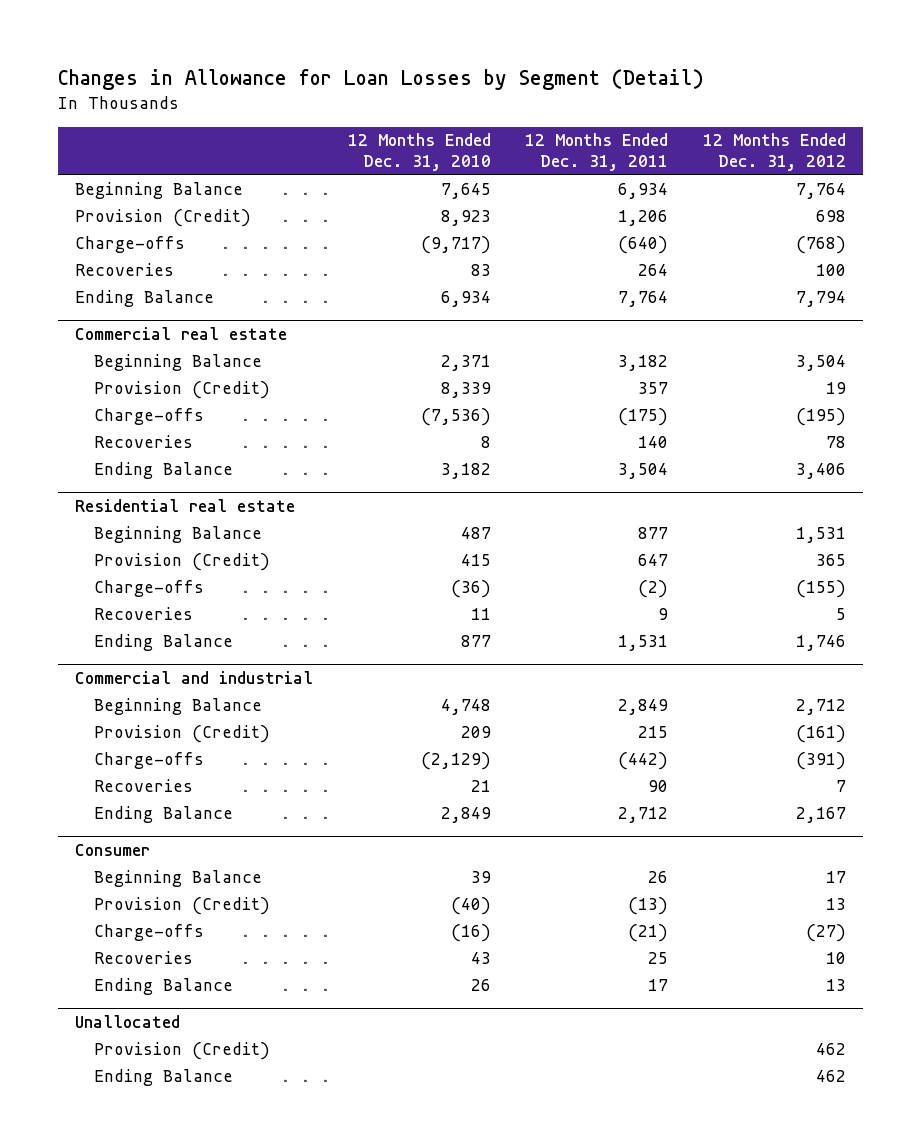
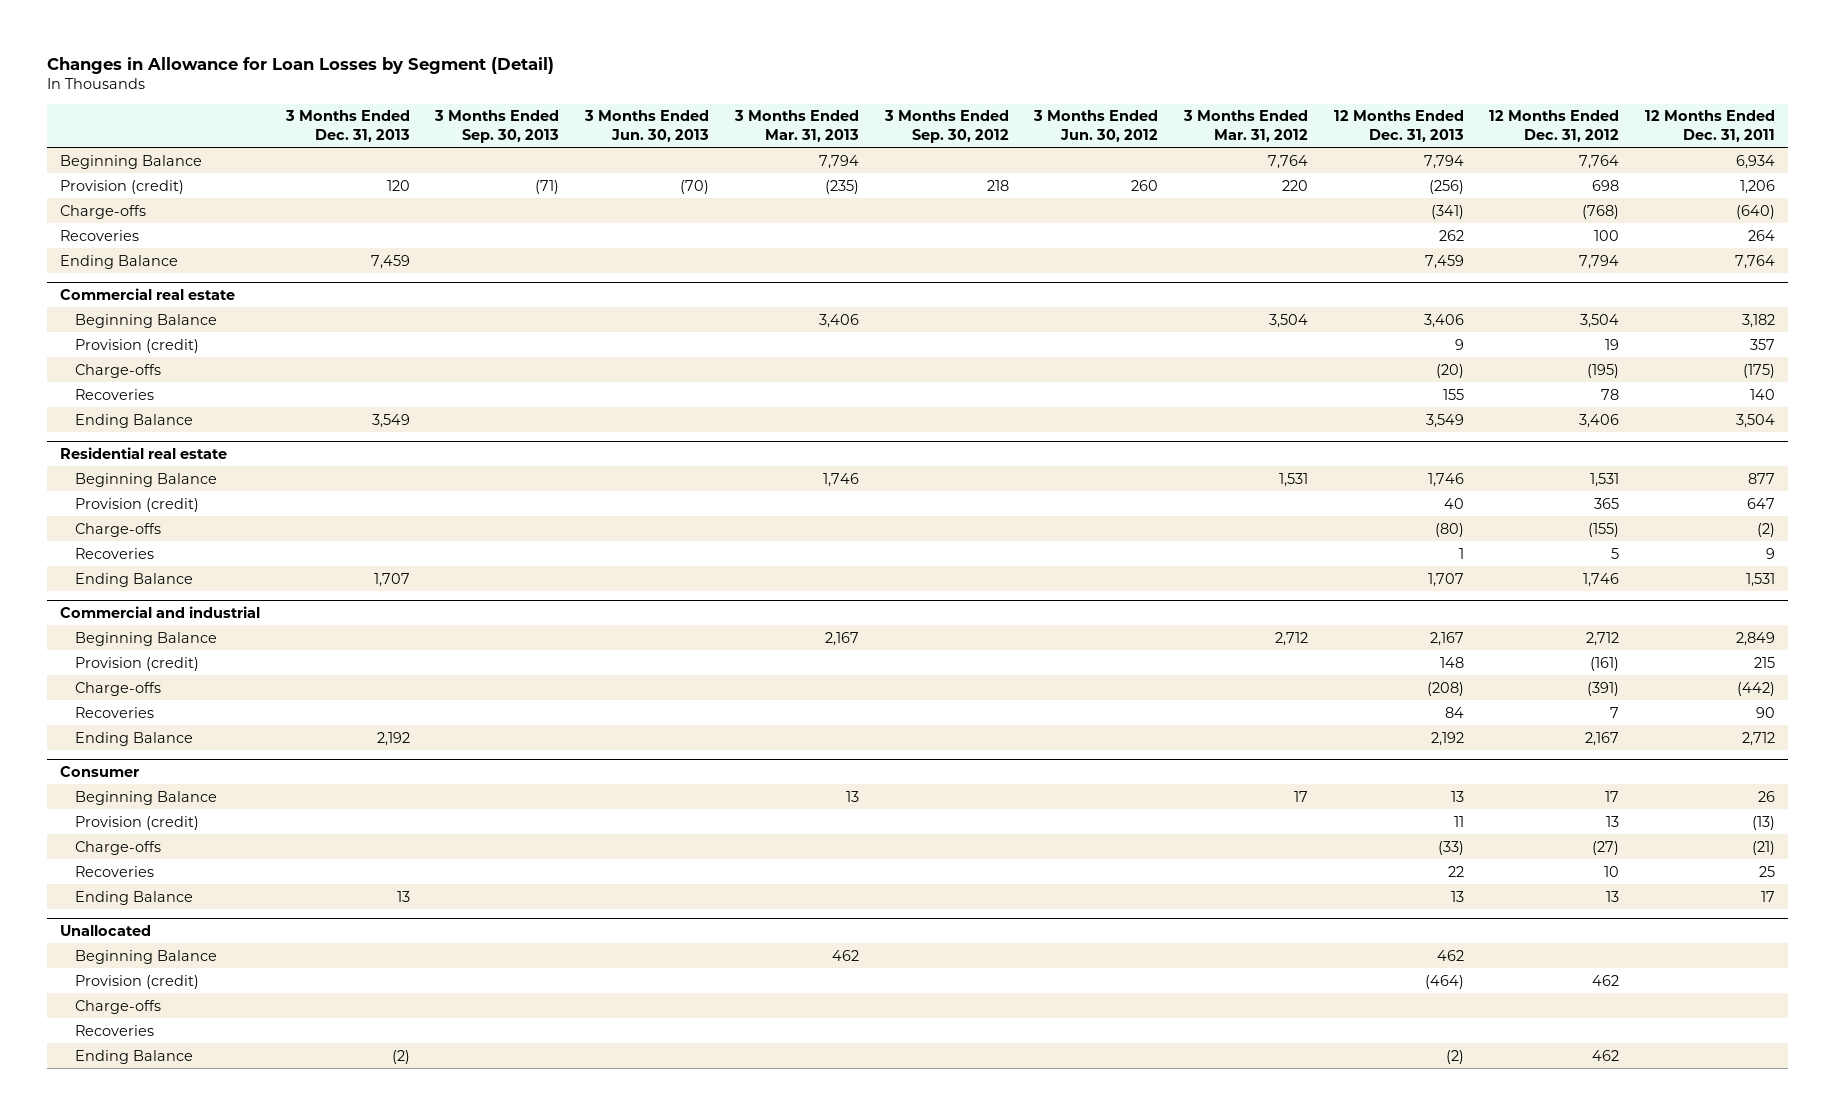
[347,133,491,171] 12 Months Ended Dec. 31, 2010 -> none
none -> [284,110,410,142] 3 Months Ended Dec. 31, 2013
none -> [434,110,560,143] 3 Months Ended Sep. 30, 2013
none -> [584,110,710,142] 3 Months Ended Jun. 30, 2013
none -> [733,110,859,142] 3 Months Ended Mar. 31, 2013
none -> [883,110,1009,143] 3 Months Ended Sep. 30, 2012
none -> [1033,110,1159,142] 3 Months Ended Jun. 30, 2012
none -> [1183,110,1309,142] 3 Months Ended Mar. 31, 2012
none -> [1333,110,1464,142] 12 Months Ended Dec. 31, 2013
[74,208,251,227] Provision (Credit) -> [59,179,184,194] Provision (credit)
[94,380,271,399] Provision (Credit) -> [75,338,200,353] Provision (credit)
[94,552,271,571] Provision (Credit) -> [75,497,200,512] Provision (credit)
[94,724,271,743] Provision (Credit) -> [75,656,200,671] Provision (credit)
[94,896,271,915] Provision (Credit) -> [75,815,200,830] Provision (credit)
none -> [75,949,218,964] Beginning Balance
[94,1041,271,1060] Provision (Credit) -> [75,974,200,989] Provision (credit)
none -> [75,999,162,1014] Charge-offs
none -> [75,1024,155,1036] Recoveries

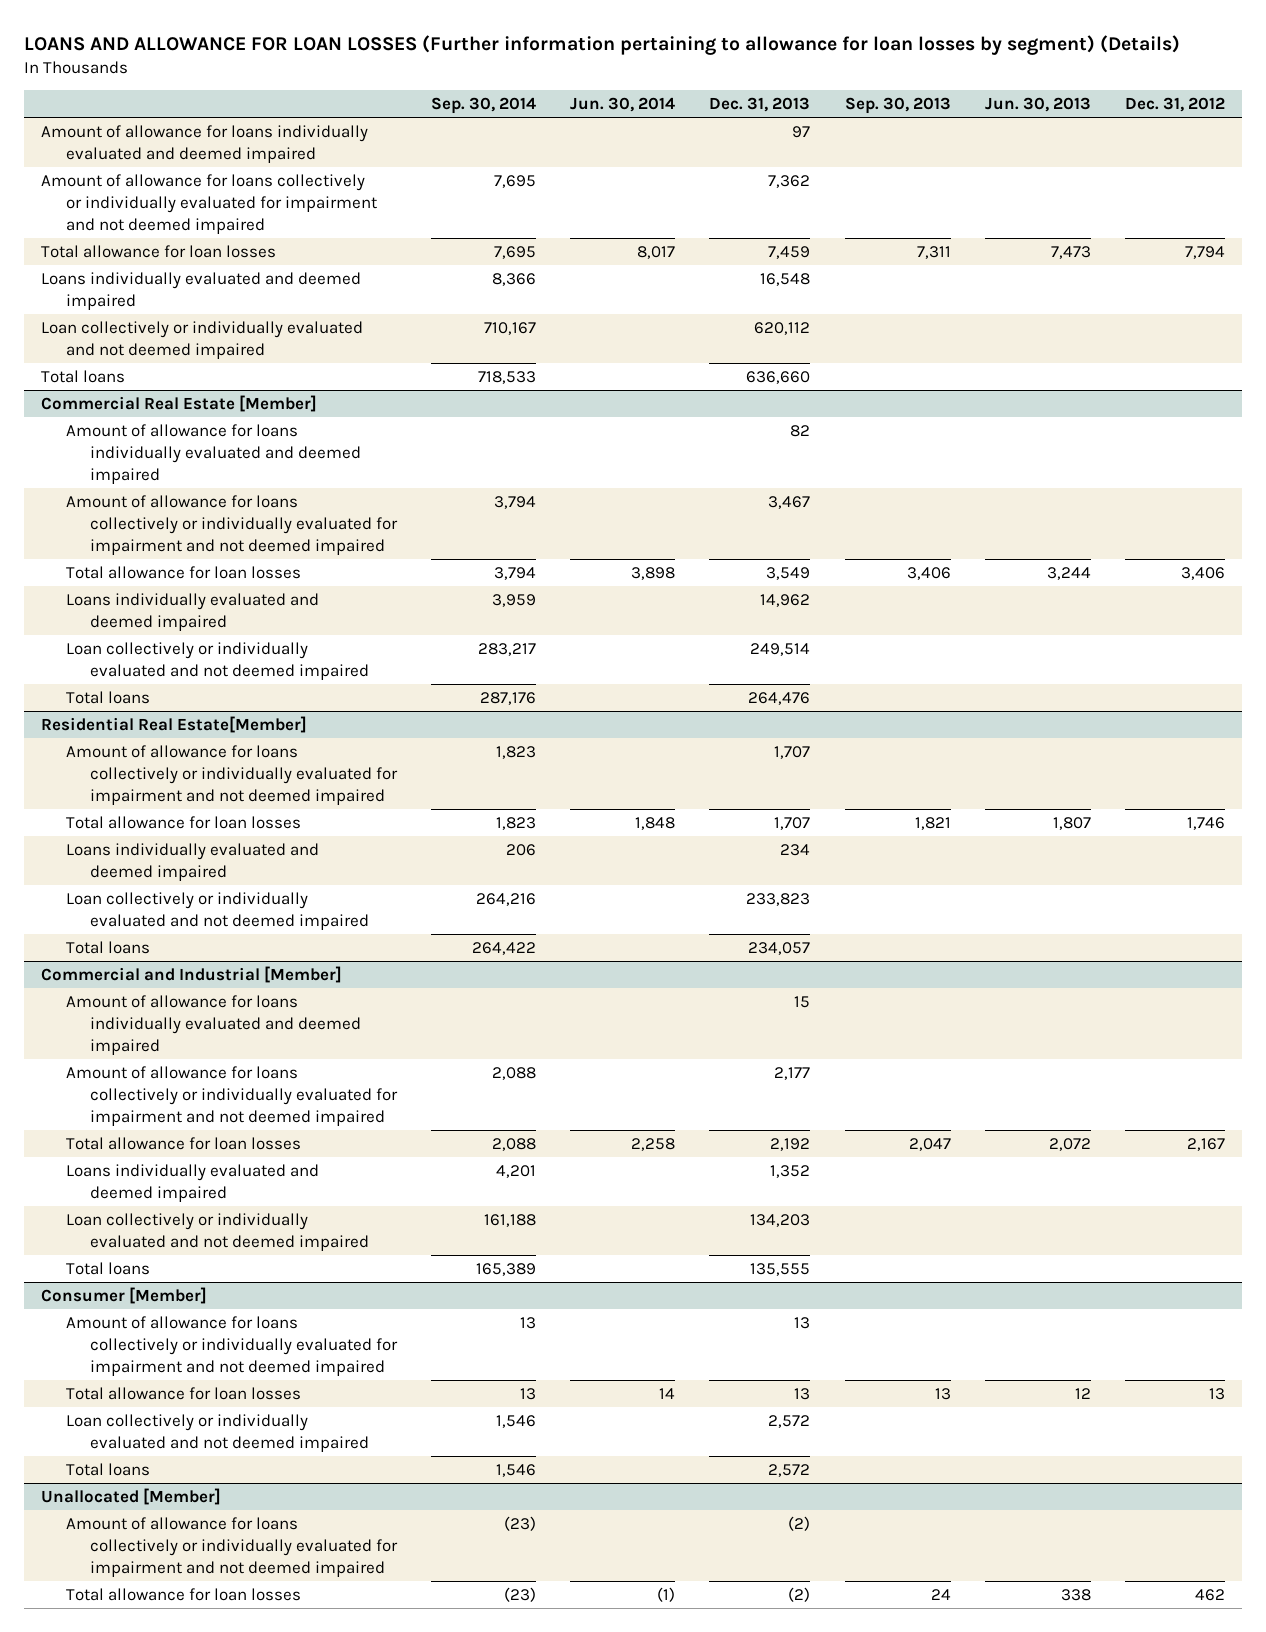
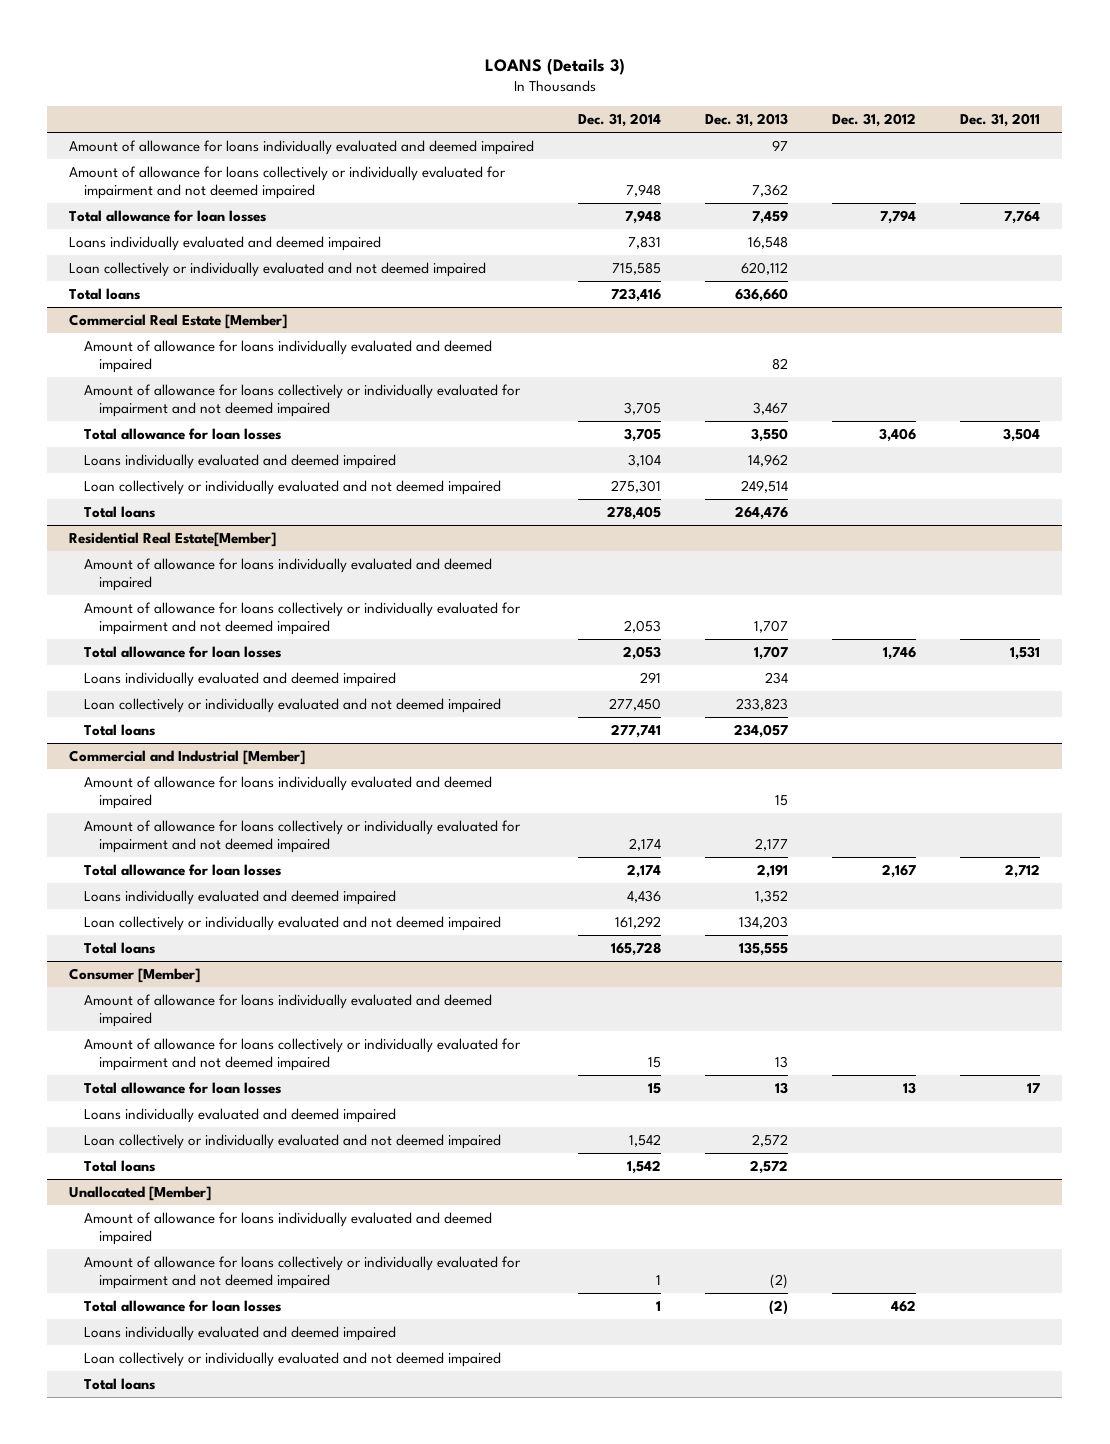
[24,35,1181,56] LOANS AND ALLOWANCE FOR LOAN LOSSES (Further information pertaining to allowance for loan losses by segment) (Details) -> [484,57,625,75] LOANS (Details 3)
[431,96,537,114] Sep. 30, 2014 -> none
[570,96,676,112] Jun. 30, 2014 -> none
[844,96,951,114] Sep. 30, 2013 -> none
[984,96,1091,112] Jun. 30, 2013 -> none
none -> [578,113,662,128] Dec. 31, 2014
none -> [960,113,1041,128] Dec. 31, 2011
[766,566,811,580] 3,549 -> [751,428,789,443] 3,550
none -> [84,558,493,591] Amount of allowance for loans individually evaluated and deemed impaired
[770,1137,811,1151] 2,192 -> [757,864,789,879] 2,191
none -> [84,994,493,1027] Amount of allowance for loans individually evaluated and deemed impaired
none -> [84,1108,397,1124] Loans individually evaluated and deemed impaired
none -> [84,1212,493,1245] Amount of allowance for loans individually evaluated and deemed impaired
none -> [84,1326,397,1342] Loans individually evaluated and deemed impaired
none -> [84,1352,502,1368] Loan collectively or individually evaluated and not deemed impaired
none -> [84,1378,156,1391] Total loans

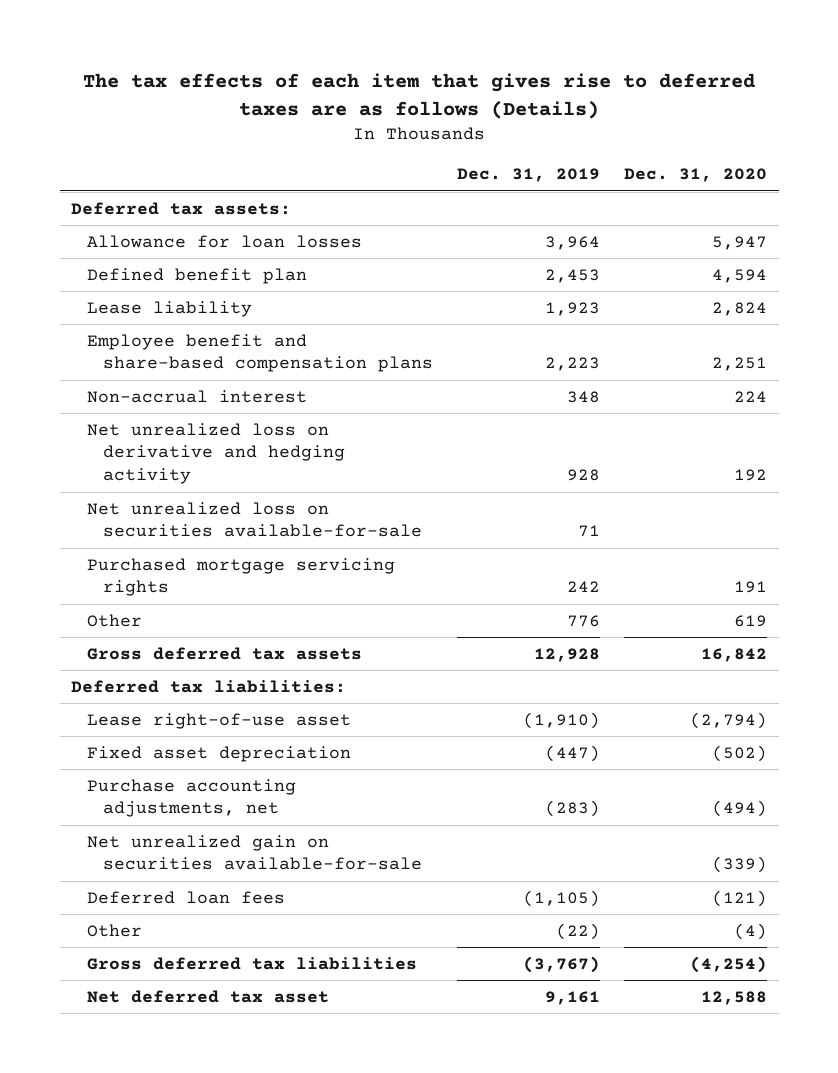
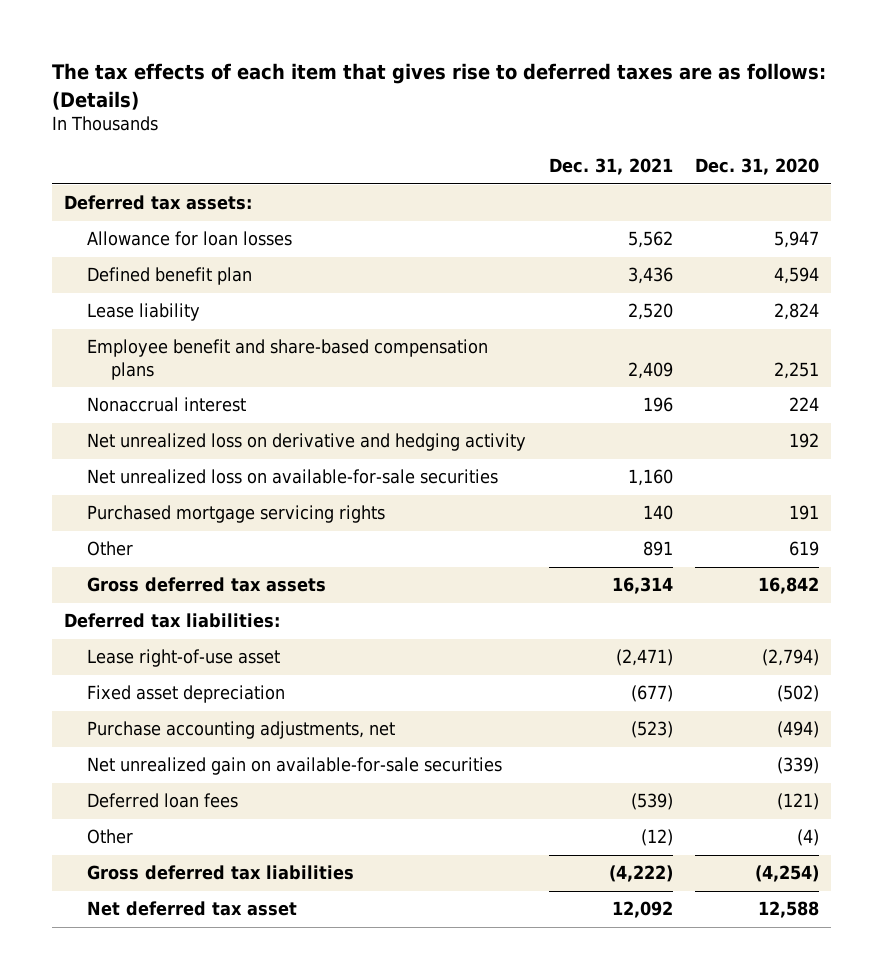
[83,73,756,120] The tax effects of each item that gives rise to deferred taxes are as follows (Details) -> [52,63,827,110] The tax effects of each item that gives rise to deferred taxes are as follows: (Details)
[457,168,601,183] Dec. 31, 2019 -> none
none -> [548,158,673,176] Dec. 31, 2021
[87,389,308,403] Non-accrual interest -> [87,397,247,413] Nonaccrual interest
[87,501,423,538] Net unrealized loss on securities available-for-sale -> [87,469,499,485] Net unrealized loss on available-for-sale securities
[87,834,423,871] Net unrealized gain on securities available-for-sale -> [87,757,503,776] Net unrealized gain on available-for-sale securities

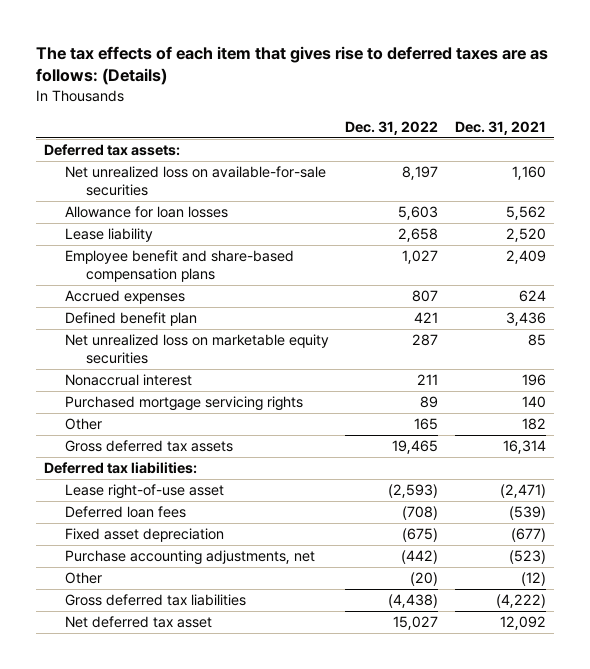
[695,158,820,176] Dec. 31, 2020 -> none
none -> [345,120,439,135] Dec. 31, 2022
[87,469,499,485] Net unrealized loss on available-for-sale securities -> [65,166,327,197] Net unrealized loss on available-for-sale securities
none -> [65,290,186,305] Accrued expenses
[87,267,253,286] Defined benefit plan -> [65,312,198,327] Defined benefit plan
none -> [65,334,330,365] Net unrealized loss on marketable equity securities
[87,433,527,452] Net unrealized loss on derivative and hedging activity -> none
[642,541,673,557] 891 -> [521,418,546,431] 182
[87,793,239,809] Deferred loan fees -> [65,506,187,519] Deferred loan fees
[87,757,503,776] Net unrealized gain on available-for-sale securities -> none

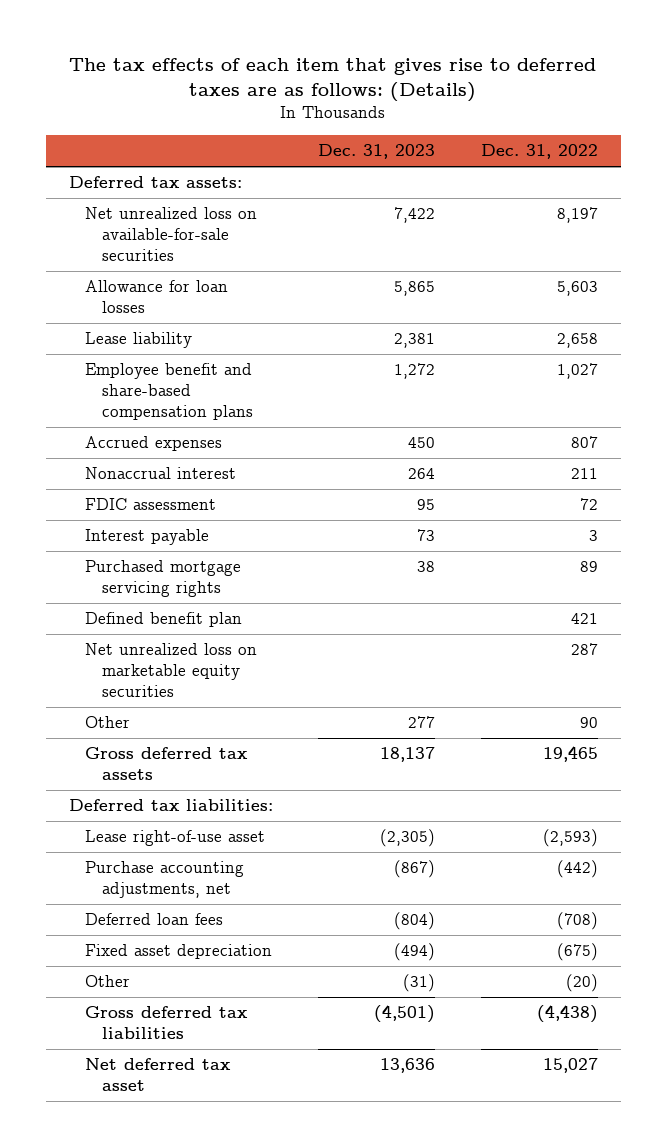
[454,120,546,135] Dec. 31, 2021 -> none
none -> [318,143,436,159] Dec. 31, 2023
none -> [85,498,217,511] FDIC assessment
none -> [85,529,210,546] Interest payable
[65,312,198,327] Defined benefit plan -> [85,612,243,628] Defined benefit plan
[65,334,330,365] Net unrealized loss on marketable equity securities -> [85,643,258,698] Net unrealized loss on marketable equity securities
[414,418,439,431] 165 -> [580,717,599,729] 90
[65,550,316,566] Purchase accounting adjustments, net -> [85,861,245,899] Purchase accounting adjustments, net

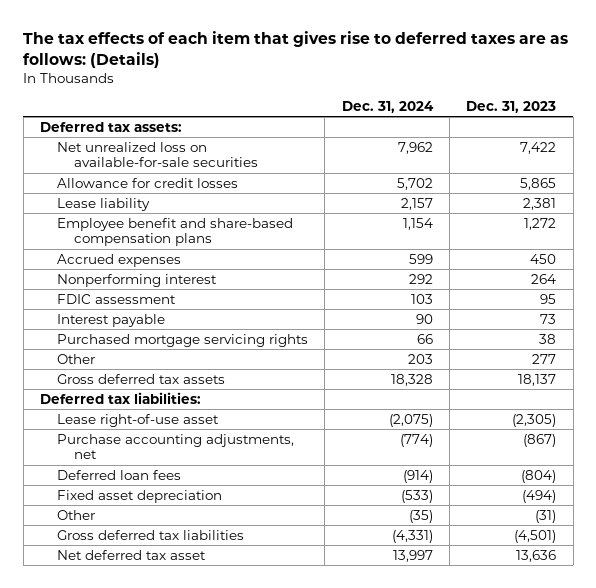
[481,143,599,159] Dec. 31, 2022 -> none
none -> [341,100,434,113] Dec. 31, 2024
[85,280,229,314] Allowance for loan losses -> [56,177,238,188] Allowance for credit losses
[85,467,237,480] Nonaccrual interest -> [56,273,217,287] Nonperforming interest
[85,612,243,628] Defined benefit plan -> none
[85,643,258,698] Net unrealized loss on marketable equity securities -> none

